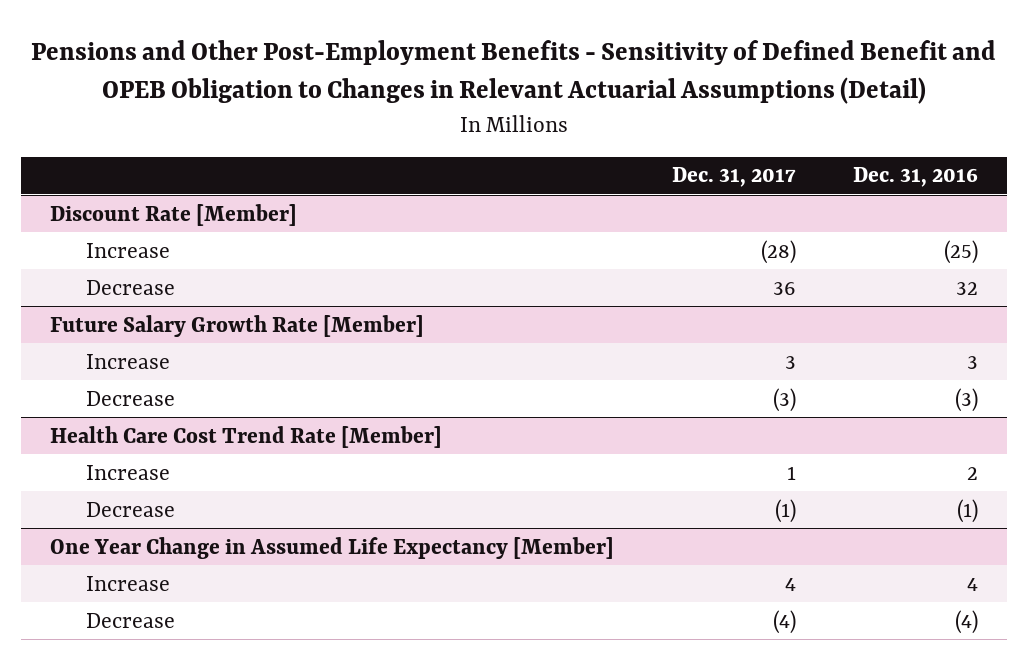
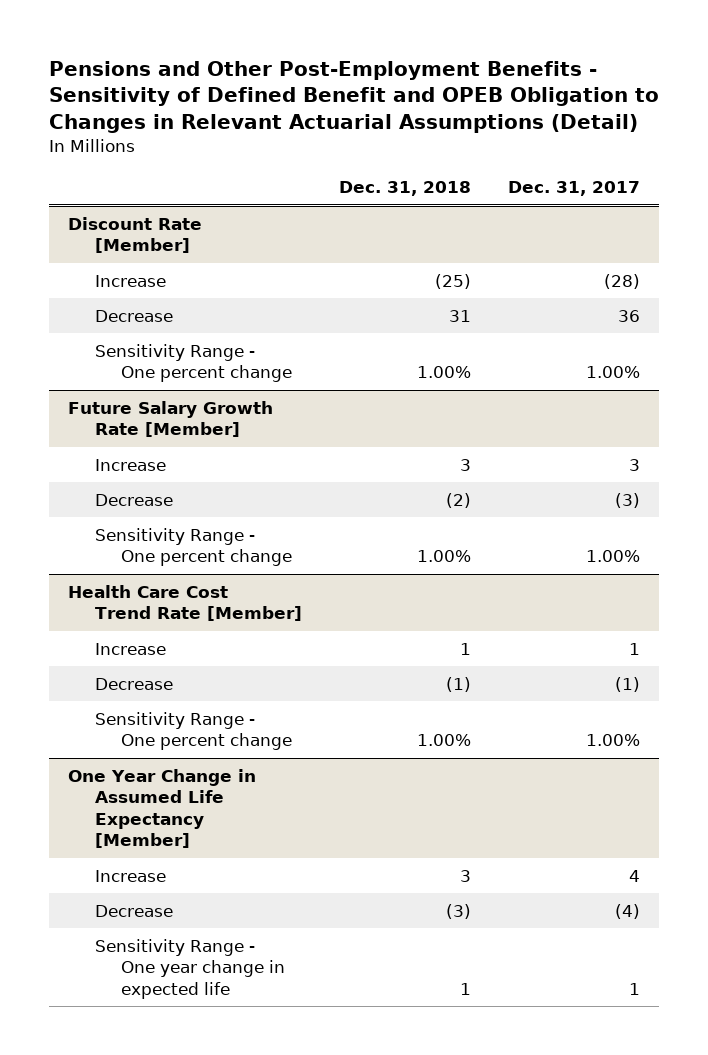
[853,167,979,188] Dec. 31, 2016 -> none
none -> [338,181,471,197] Dec. 31, 2018
none -> [94,343,293,383] Sensitivity Range - One percent change
none -> [94,527,293,567] Sensitivity Range - One percent change
none -> [94,711,293,751] Sensitivity Range - One percent change
none -> [94,938,286,999] Sensitivity Range - One year change in expected life

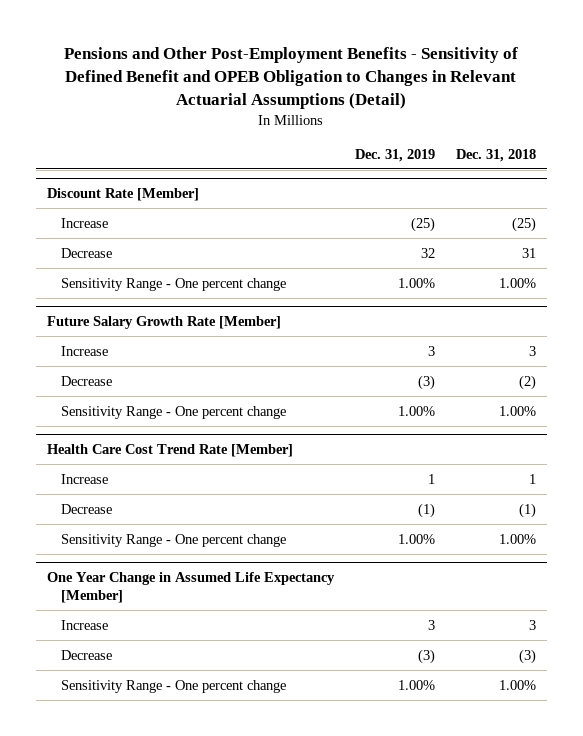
[508,181,641,197] Dec. 31, 2017 -> none
none -> [354,148,435,162] Dec. 31, 2019
[94,938,286,999] Sensitivity Range - One year change in expected life -> none
none -> [61,679,287,693] Sensitivity Range - One percent change

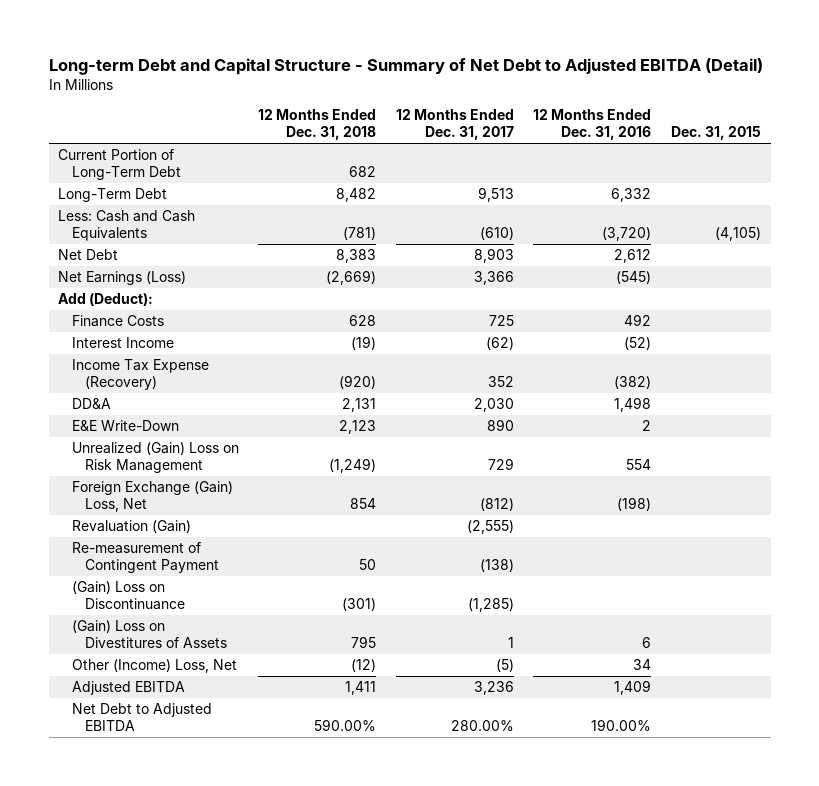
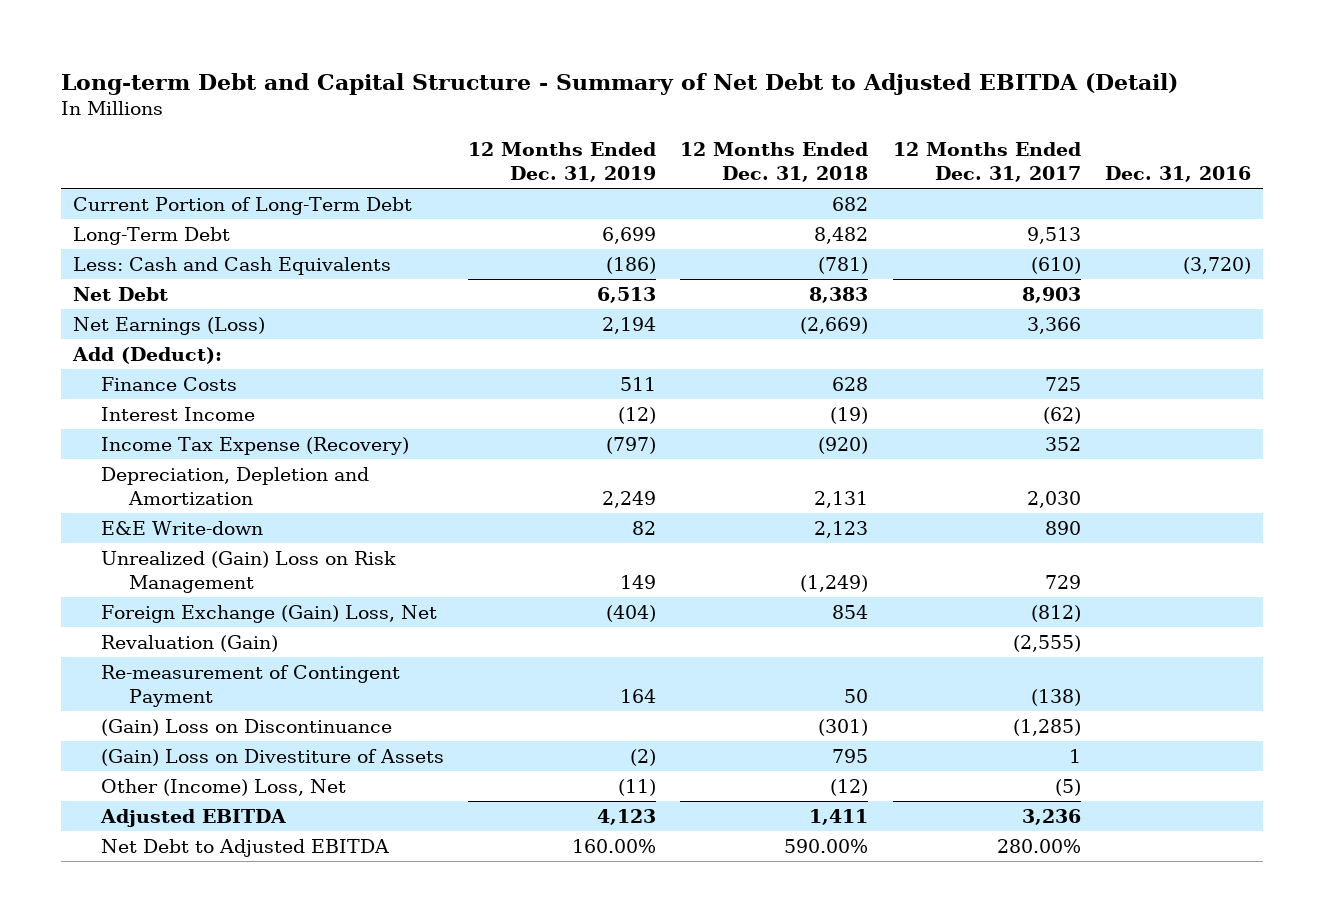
[533,109,652,141] 12 Months Ended Dec. 31, 2016 -> none
[670,126,761,141] Dec. 31, 2015 -> none
none -> [468,141,657,182] 12 Months Ended Dec. 31, 2019
none -> [1104,165,1251,182] Dec. 31, 2016
[71,398,111,410] DD&A -> [101,466,370,505] Depreciation, Depletion and Amortization
[71,420,179,432] E&E Write-Down -> [101,520,264,535] E&E Write-down
[71,620,228,649] (Gain) Loss on Divestitures of Assets -> [101,748,445,766] (Gain) Loss on Divestiture of Assets

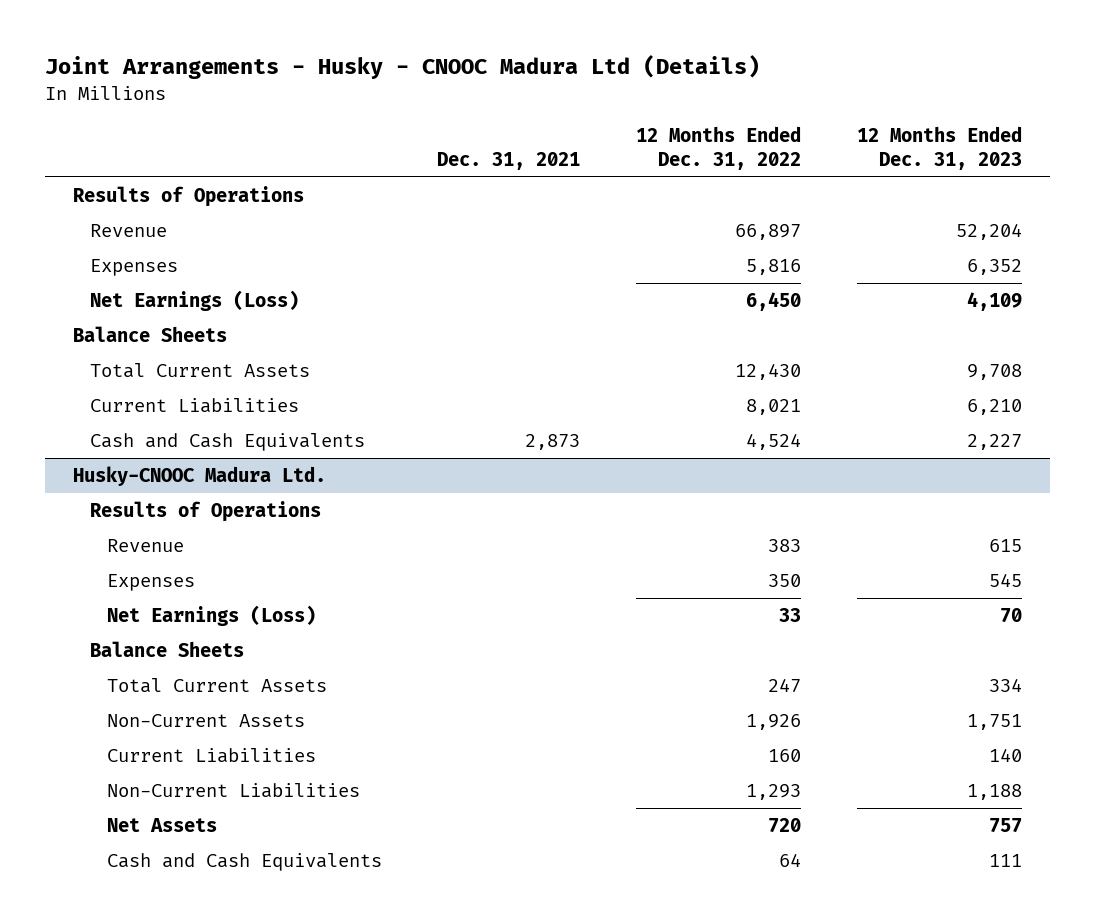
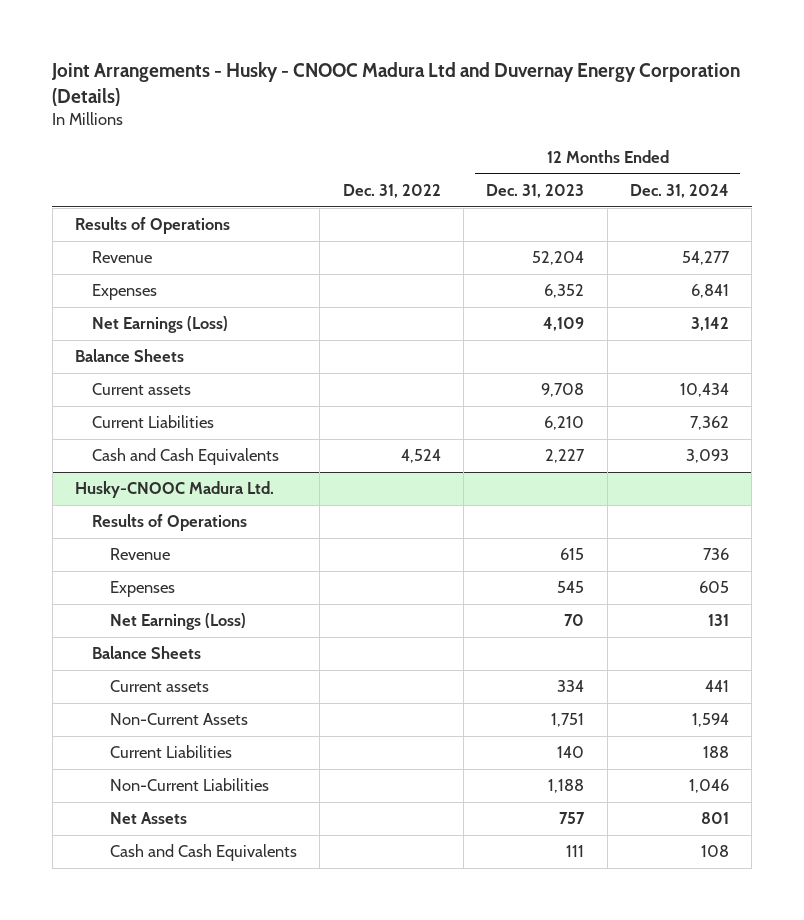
[45,55,761,80] Joint Arrangements - Husky - CNOOC Madura Ltd (Details) -> [51,62,741,106] Joint Arrangements - Husky - CNOOC Madura Ltd and Duvernay Energy Corporation (Details)
[437,152,581,171] Dec. 31, 2021 -> none
[635,126,801,171] 12 Months Ended Dec. 31, 2022 -> none
none -> [342,183,441,198] Dec. 31, 2022
none -> [630,183,730,198] Dec. 31, 2024
[89,362,310,378] Total Current Assets -> [92,383,192,396] Current assets
[106,677,327,693] Total Current Assets -> [110,680,210,693] Current assets

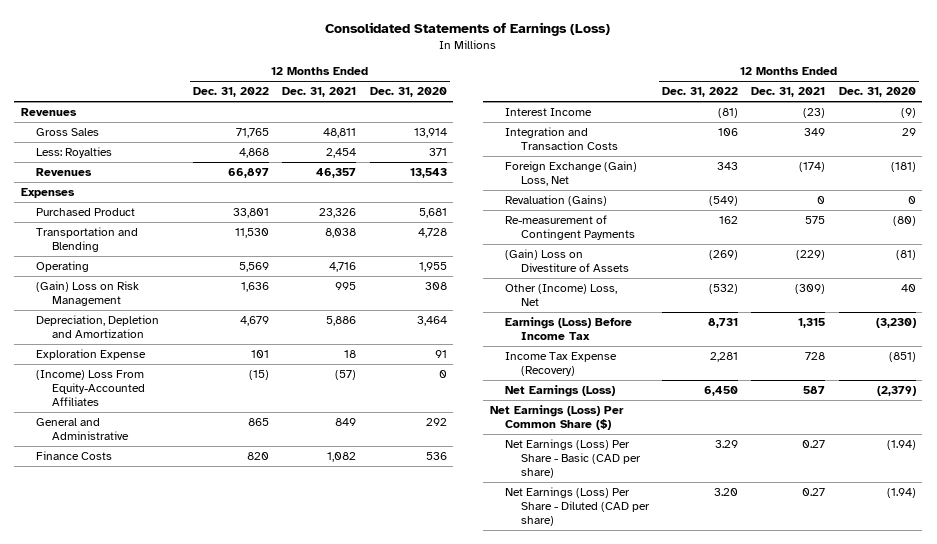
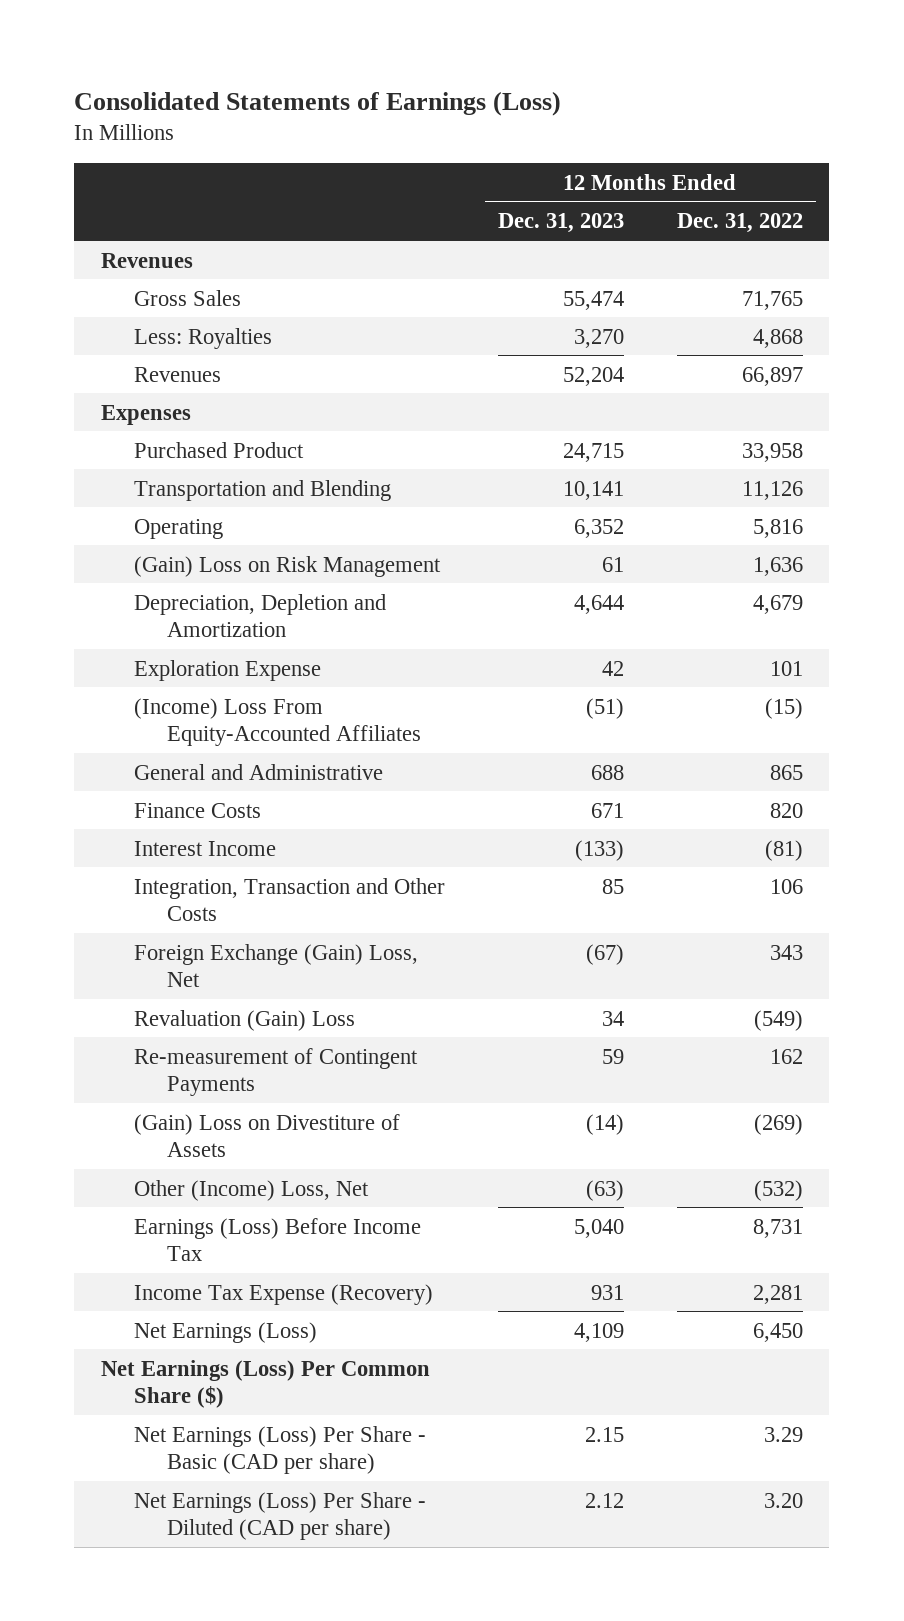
[282,87,357,98] Dec. 31, 2021 -> none
[369,87,447,98] Dec. 31, 2020 -> none
none -> [497,213,624,234] Dec. 31, 2023
[232,208,269,219] 33,801 -> [741,442,803,462] 33,958
[234,228,269,239] 11,530 -> [741,480,803,500] 11,126
[238,262,269,273] 5,569 -> [752,518,803,538] 5,816
[505,127,618,151] Integration and Transaction Costs -> [134,877,446,922] Integration, Transaction and Other Costs
[505,195,608,207] Revaluation (Gains) -> [134,1009,356,1031] Revaluation (Gain) Loss

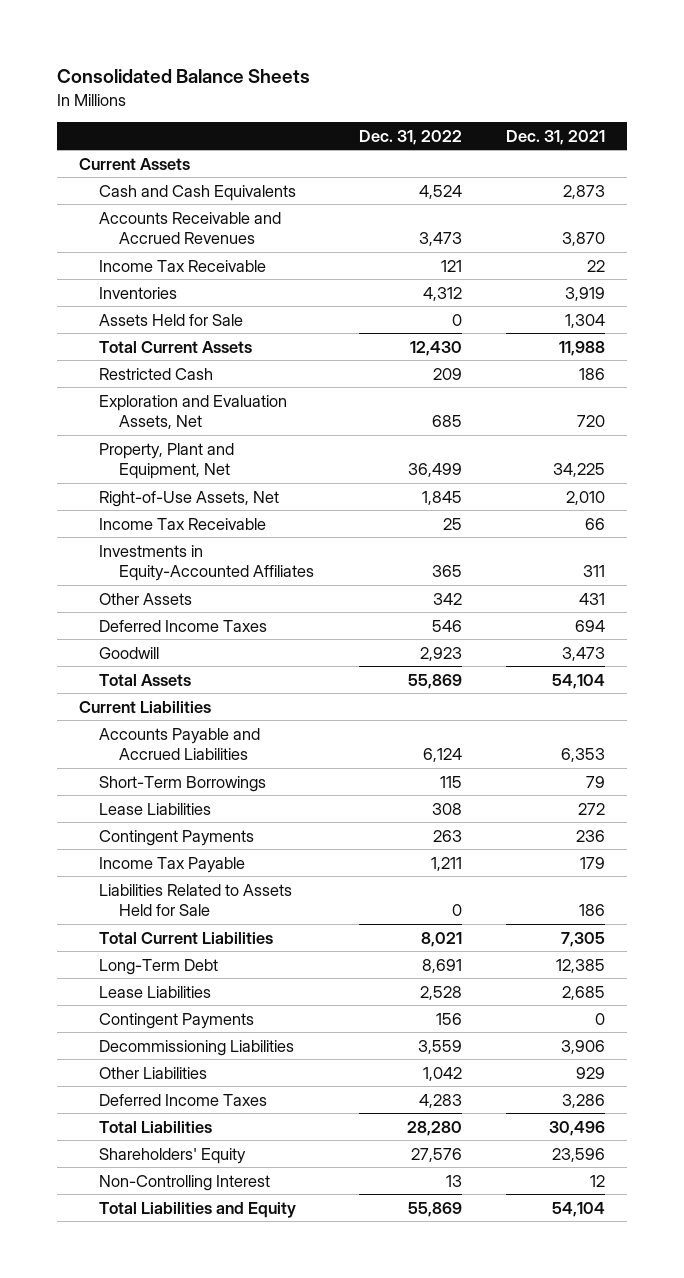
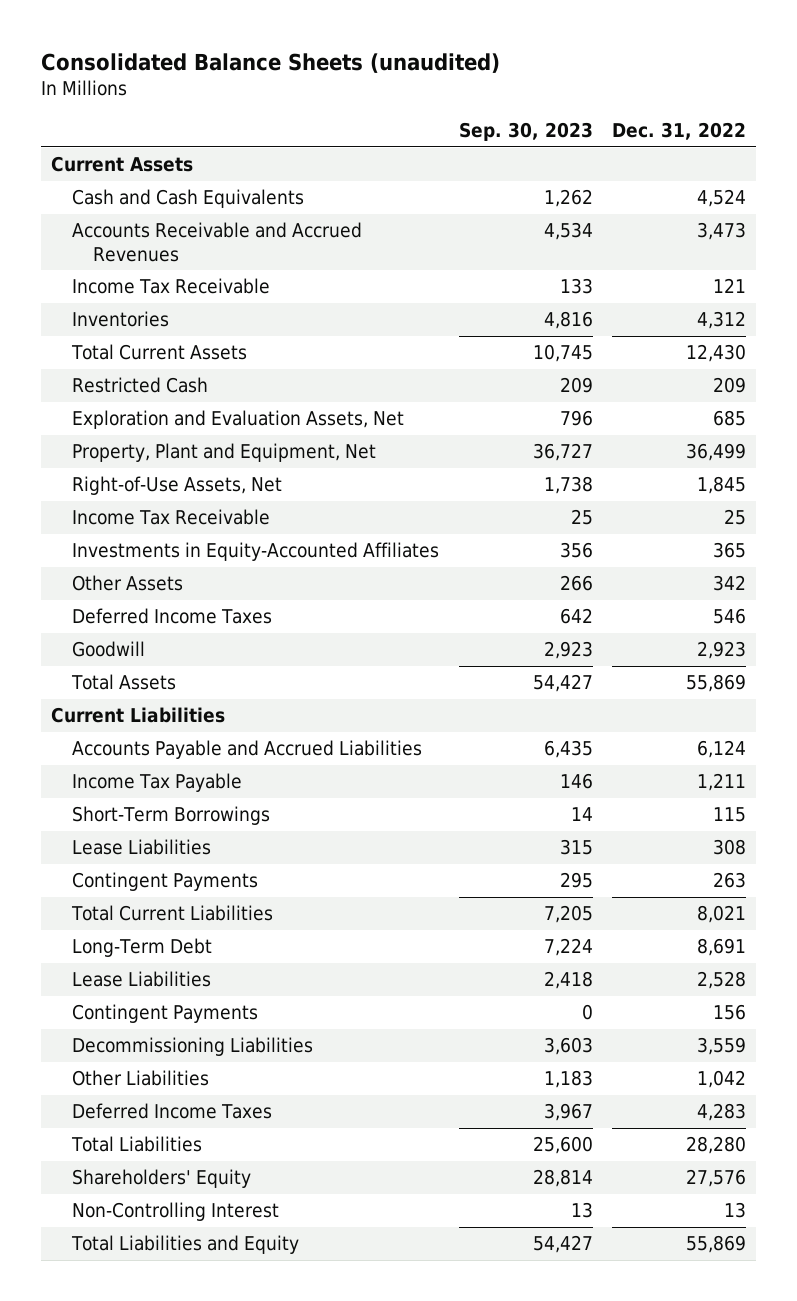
[57,69,311,84] Consolidated Balance Sheets -> [40,53,500,74] Consolidated Balance Sheets (unaudited)
[505,129,605,145] Dec. 31, 2021 -> none
none -> [458,122,593,142] Sep. 30, 2023
[99,313,244,326] Assets Held for Sale -> none
[99,856,246,873] Income Tax Payable -> [72,773,243,793] Income Tax Payable
[99,883,293,917] Liabilities Related to Assets Held for Sale -> none

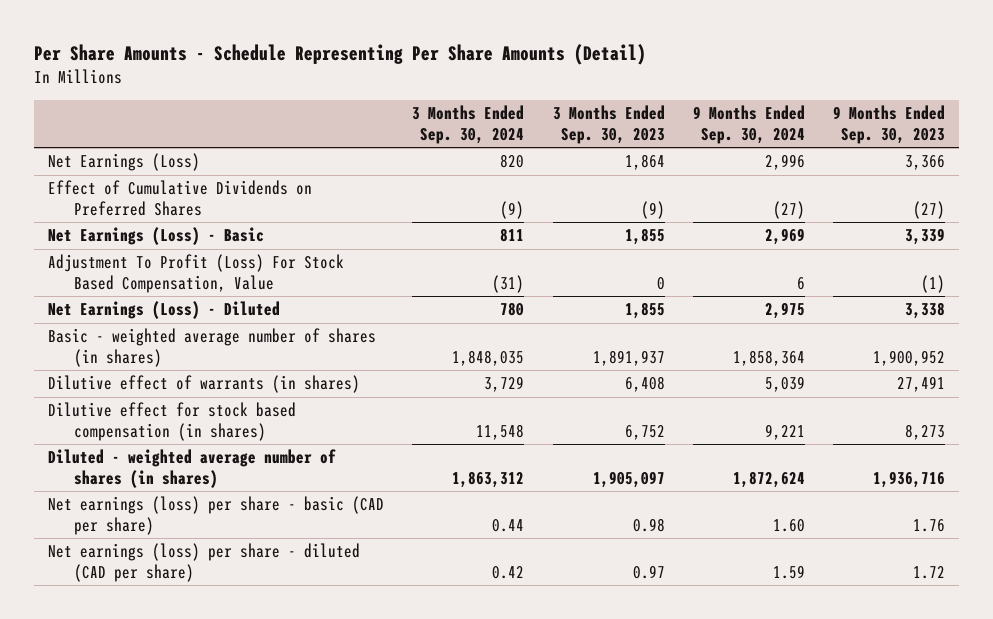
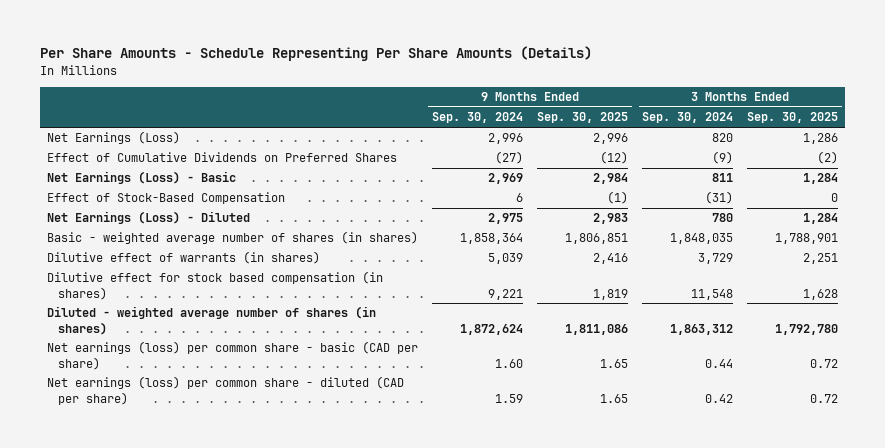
[33,44,646,66] Per Share Amounts - Schedule Representing Per Share Amounts (Detail) -> [39,46,592,62] Per Share Amounts - Schedule Representing Per Share Amounts (Details)
[552,105,665,144] 3 Months Ended Sep. 30, 2023 -> none
[833,105,946,144] 9 Months Ended Sep. 30, 2023 -> none
none -> [537,112,629,124] Sep. 30, 2025
none -> [747,112,839,124] Sep. 30, 2025
[47,254,344,293] Adjustment To Profit (Loss) For Stock Based Compensation, Value -> [46,192,285,205] Effect of Stock-Based Compensation
[47,496,384,535] Net earnings (loss) per share - basic (CAD per share) -> [46,341,418,370] Net earnings (loss) per common share - basic (CAD per share)
[47,543,360,582] Net earnings (loss) per share - diluted (CAD per share) -> [46,376,404,405] Net earnings (loss) per common share - diluted (CAD per share)

